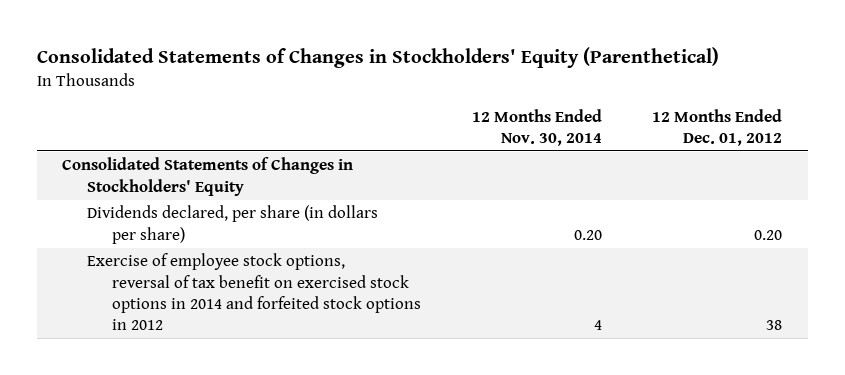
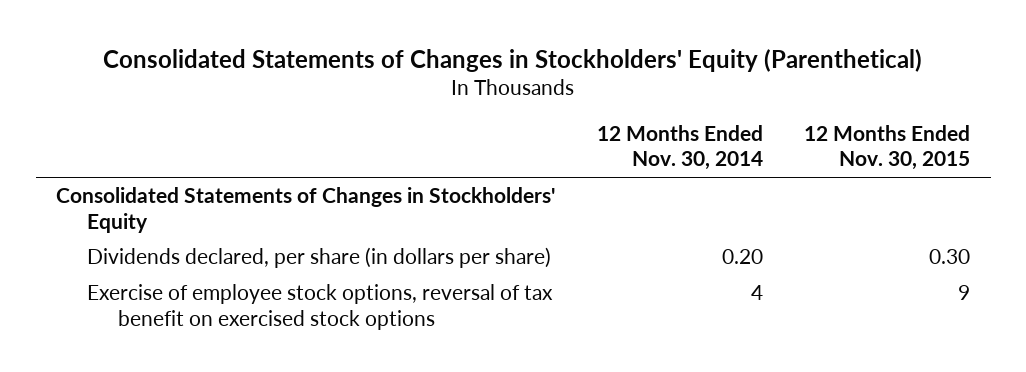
[652,108,783,146] 12 Months Ended Dec. 01, 2012 -> none
none -> [803,125,970,171] 12 Months Ended Nov. 30, 2015
[86,253,421,331] Exercise of employee stock options, reversal of tax benefit on exercised stock options in 2014 and forfeited stock options in 2012 -> [87,284,554,330] Exercise of employee stock options, reversal of tax benefit on exercised stock options

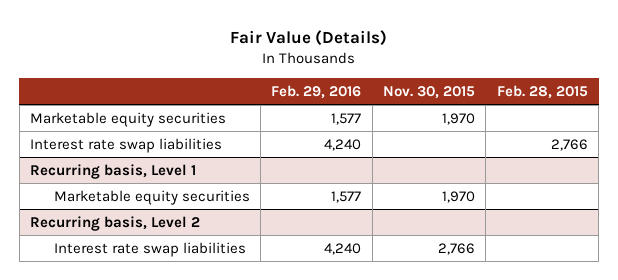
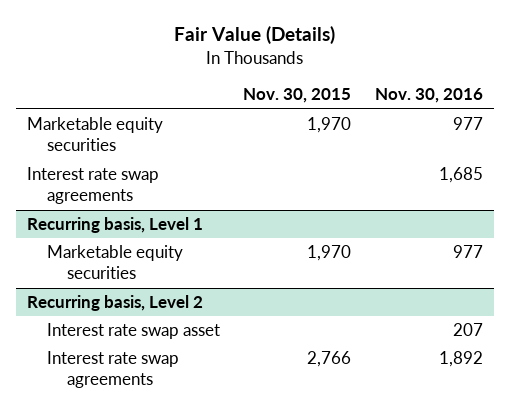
[271,84,362,99] Feb. 29, 2016 -> none
[496,84,588,99] Feb. 28, 2015 -> none
none -> [374,88,483,104] Nov. 30, 2016
[30,137,223,153] Interest rate swap liabilities -> [27,167,160,205] Interest rate swap agreements
none -> [47,323,221,340] Interest rate swap asset
[53,241,246,257] Interest rate swap liabilities -> [47,351,180,389] Interest rate swap agreements

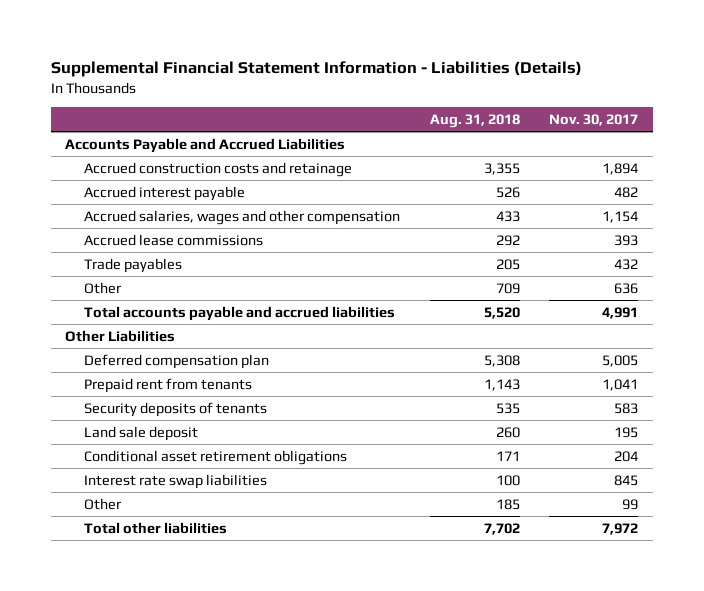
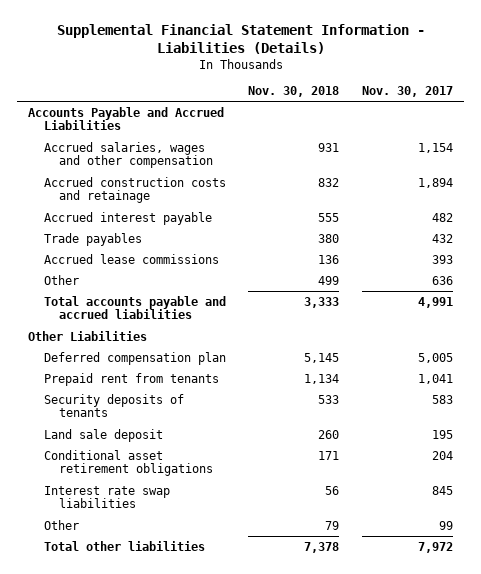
[429,113,520,128] Aug. 31, 2018 -> none
none -> [248,85,340,97] Nov. 30, 2018
[84,209,401,225] Accrued salaries, wages and other compensation -> [43,141,214,169] Accrued salaries, wages and other compensation
[84,233,264,246] Accrued lease commissions -> [43,253,219,264] Accrued lease commissions

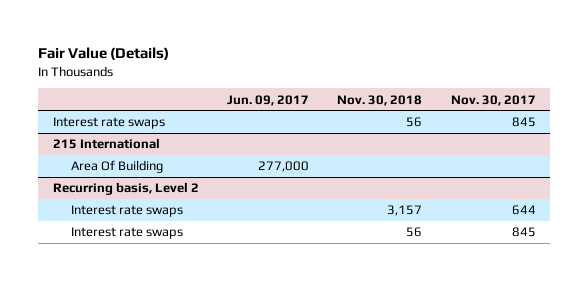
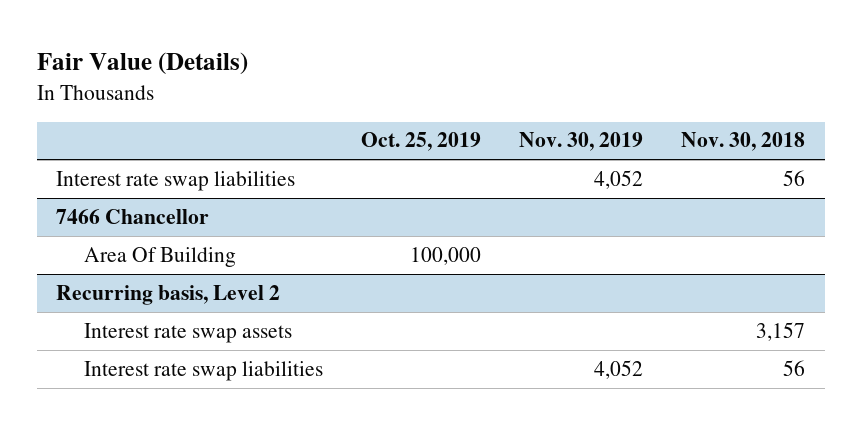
[226,94,309,106] Jun. 09, 2017 -> none
[450,94,536,106] Nov. 30, 2017 -> none
none -> [361,132,482,152] Oct. 25, 2019
none -> [519,132,644,152] Nov. 30, 2019
[52,138,160,150] 215 International -> none
[52,117,165,130] Interest rate swaps -> [55,170,295,191] Interest rate swap liabilities
none -> [55,208,209,224] 7466 Chancellor
[71,205,184,218] Interest rate swaps -> [84,322,293,343] Interest rate swap assets
[71,227,184,240] Interest rate swaps -> [84,360,324,381] Interest rate swap liabilities

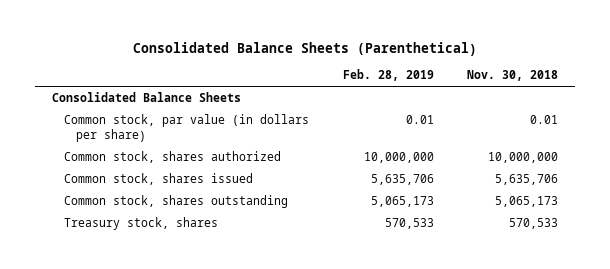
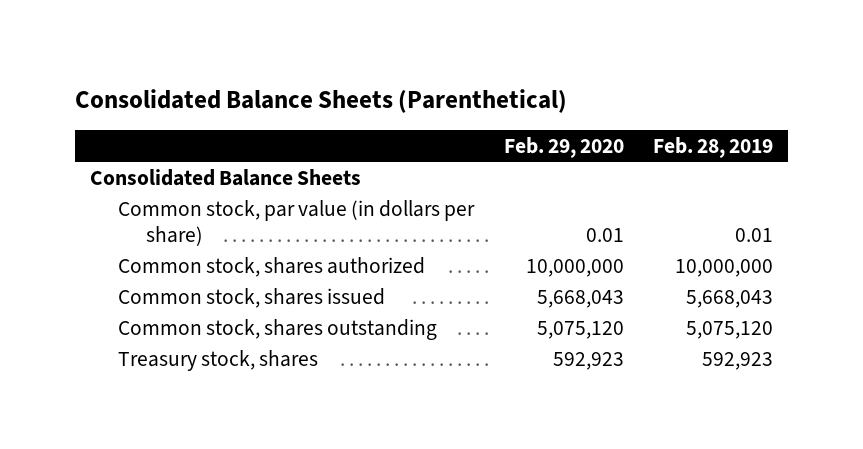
[467,70,559,82] Nov. 30, 2018 -> none
none -> [503,136,624,158] Feb. 29, 2020
[370,174,434,186] 5,635,706 -> [686,289,774,308] 5,668,043
[370,196,434,208] 5,065,173 -> [686,320,774,339] 5,075,120
[384,218,434,230] 570,533 -> [702,351,774,370] 592,923

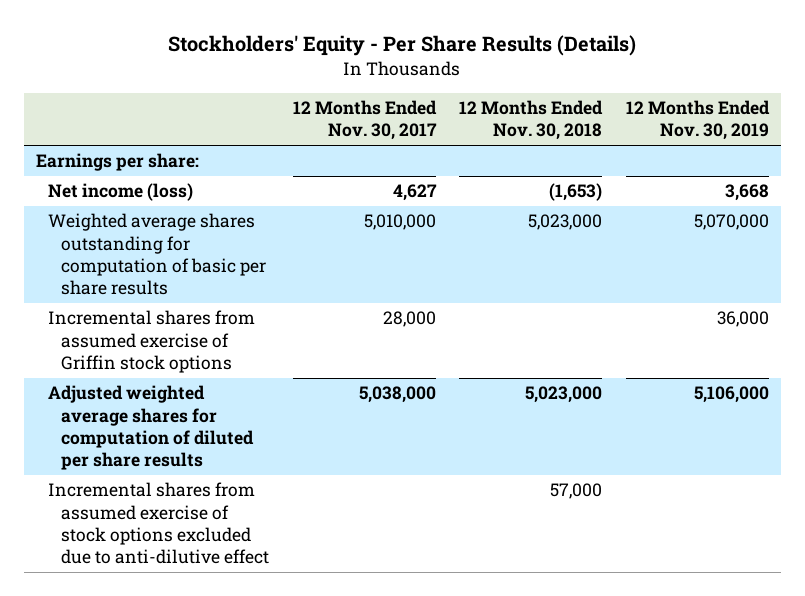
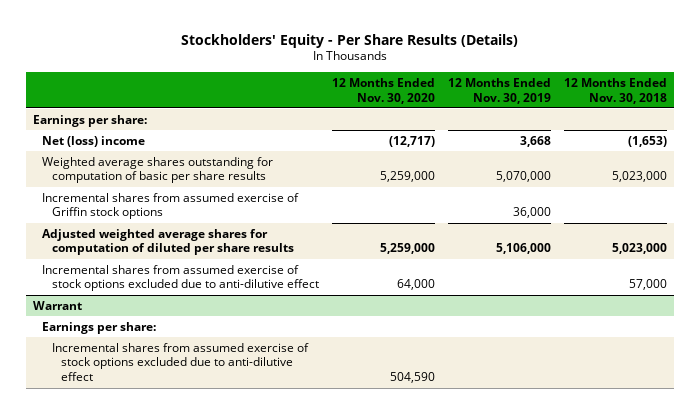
[292,100,437,141] 12 Months Ended Nov. 30, 2017 -> none
none -> [331,77,435,104] 12 Months Ended Nov. 30, 2020
[48,183,194,202] Net income (loss) -> [42,135,146,147] Net (loss) income
none -> [32,300,82,310] Warrant
none -> [42,321,157,334] Earnings per share:
none -> [51,342,309,382] Incremental shares from assumed exercise of stock options excluded due to anti-dilutive effect

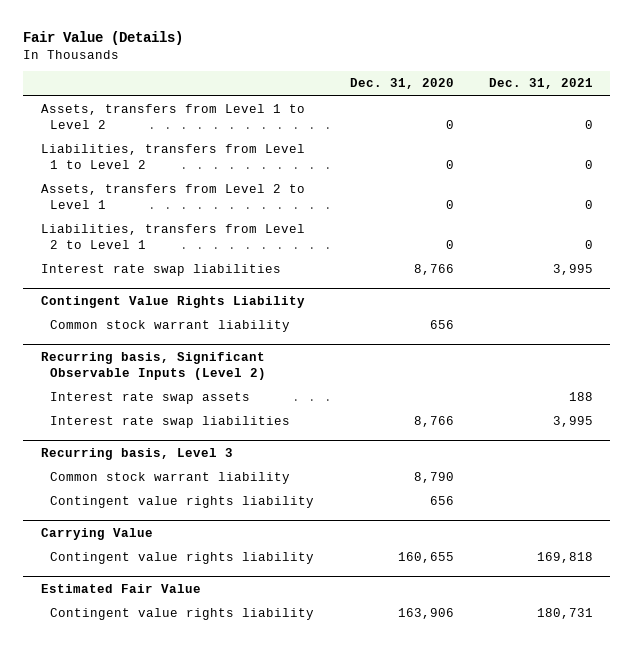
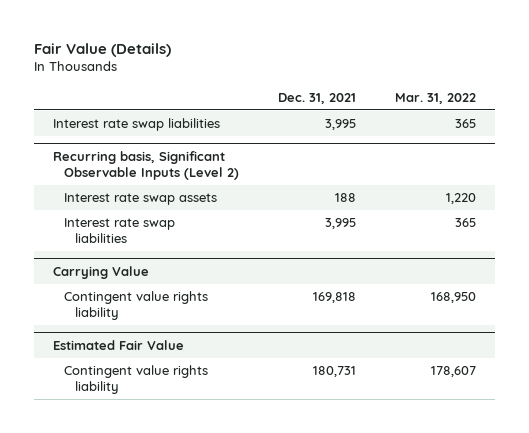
[349,78,454,90] Dec. 31, 2020 -> none
none -> [394,92,476,104] Mar. 31, 2022
[40,104,305,129] Assets, transfers from Level 1 to Level 2 -> none
[40,144,305,169] Liabilities, transfers from Level 1 to Level 2 -> none
[40,184,305,209] Assets, transfers from Level 2 to Level 1 -> none
[40,224,305,249] Liabilities, transfers from Level 2 to Level 1 -> none
[40,296,305,309] Contingent Value Rights Liability -> none
[50,320,291,333] Common stock warrant liability -> none
[40,448,233,461] Recurring basis, Level 3 -> none
[50,472,291,485] Common stock warrant liability -> none
[50,496,315,509] Contingent value rights liability -> none

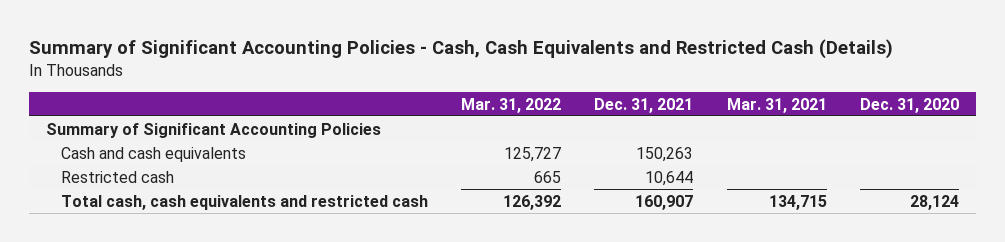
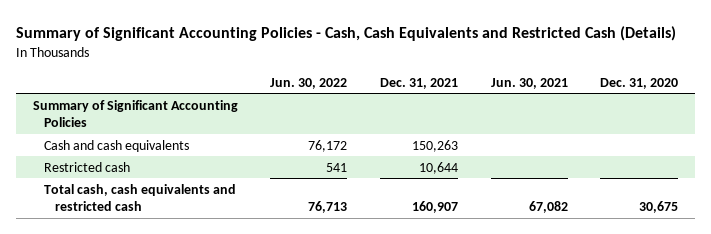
[461,97,562,113] Mar. 31, 2022 -> none
[726,97,827,113] Mar. 31, 2021 -> none
none -> [270,77,348,89] Jun. 30, 2022
none -> [490,77,568,89] Jun. 30, 2021
[910,194,960,210] 28,124 -> [639,201,679,214] 30,675

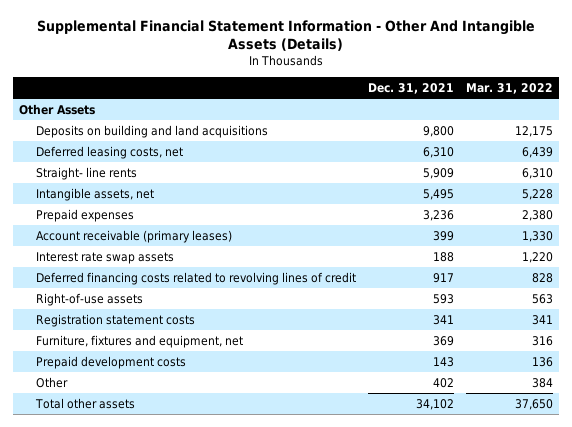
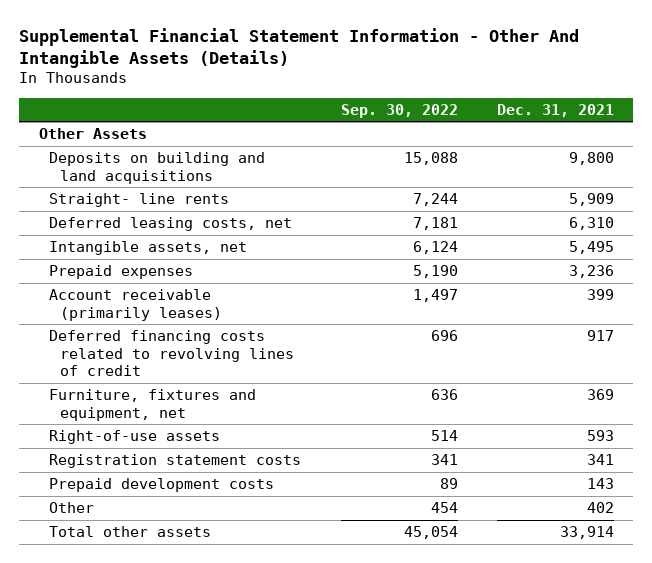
[465,82,553,94] Mar. 31, 2022 -> none
none -> [340,103,458,118] Sep. 30, 2022
[35,145,183,159] Deferred leasing costs, net -> [49,217,293,232] Deferred leasing costs, net
[35,251,174,264] Interest rate swap assets -> none
[35,229,232,243] Account receivable (primary leases) -> [49,289,223,321] Account receivable (primarily leases)
[35,334,243,348] Furniture, fixtures and equipment, net -> [49,389,257,421] Furniture, fixtures and equipment, net
[415,398,454,410] 34,102 -> [559,526,614,540] 33,914

